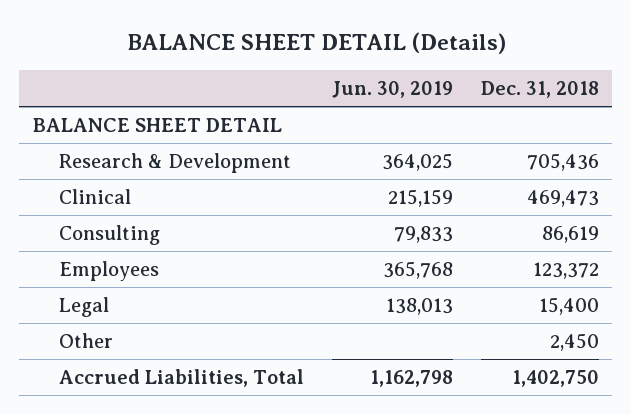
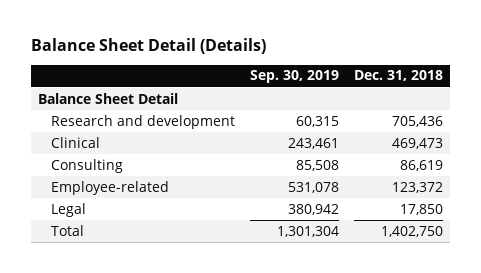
[126,31,506,54] BALANCE SHEET DETAIL (Details) -> [30,38,266,55] Balance Sheet Detail (Details)
[331,81,453,99] Jun. 30, 2019 -> none
none -> [249,70,339,84] Sep. 30, 2019
[32,118,282,133] BALANCE SHEET DETAIL -> [38,92,179,104] Balance Sheet Detail
[59,153,292,174] Research & Development -> [50,114,235,129] Research and development
[59,333,114,349] Other -> none
[59,261,160,282] Employees -> [50,180,169,195] Employee-related
[538,297,599,316] 15,400 -> [399,203,443,215] 17,850
[59,369,305,388] Accrued Liabilities, Total -> [50,224,84,236] Total

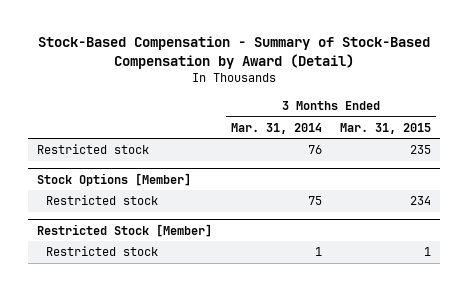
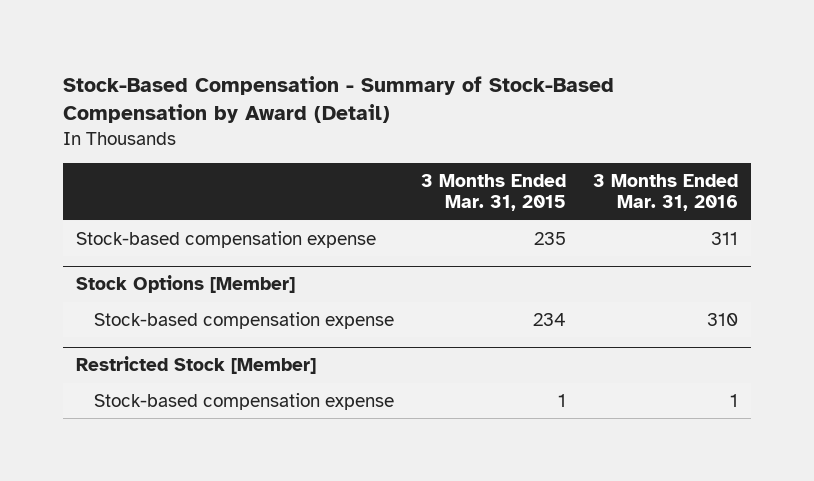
[230,122,322,134] Mar. 31, 2014 -> none
none -> [592,174,738,212] 3 Months Ended Mar. 31, 2016
[37,144,150,155] Restricted stock -> [76,230,377,248] Stock-based compensation expense
[46,195,159,206] Restricted stock -> [94,311,395,329] Stock-based compensation expense
[46,246,159,257] Restricted stock -> none
none -> [94,392,395,410] Stock-based compensation expense

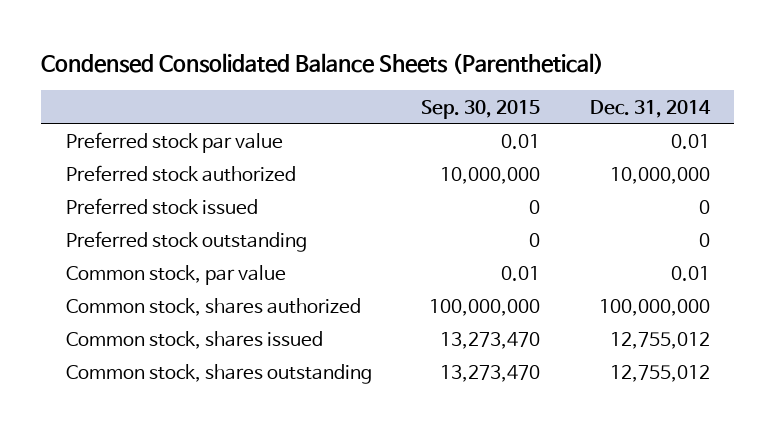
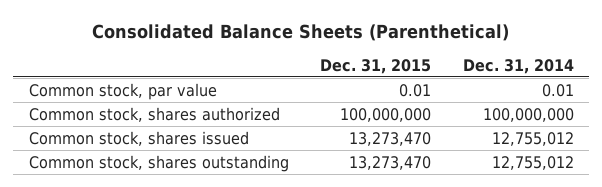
[41,53,605,75] Condensed Consolidated Balance Sheets (Parenthetical) -> [92,23,510,41] Consolidated Balance Sheets (Parenthetical)
[421,99,541,119] Sep. 30, 2015 -> none
none -> [320,58,432,74] Dec. 31, 2015
[66,131,284,153] Preferred stock par value -> none
[66,164,297,182] Preferred stock authorized -> none
[66,197,259,215] Preferred stock issued -> none
[66,230,308,252] Preferred stock outstanding -> none

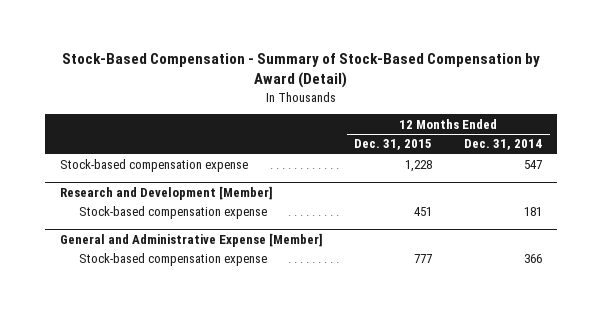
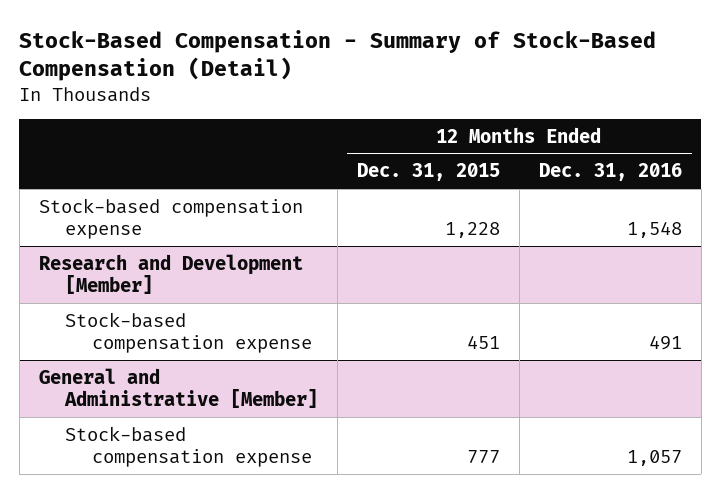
[61,53,540,89] Stock-Based Compensation - Summary of Stock-Based Compensation by Award (Detail) -> [19,29,657,82] Stock-Based Compensation - Summary of Stock-Based Compensation (Detail)
[463,139,542,151] Dec. 31, 2014 -> none
none -> [538,163,682,182] Dec. 31, 2016
[60,233,324,248] General and Administrative Expense [Member] -> [38,367,319,408] General and Administrative [Member]

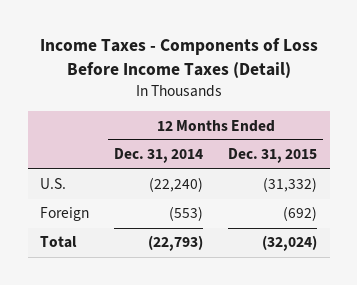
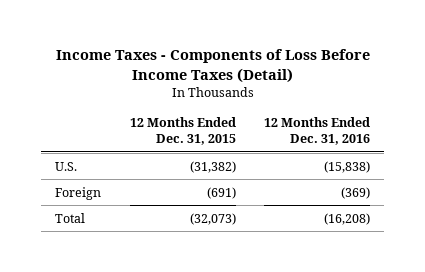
[114,148,204,164] Dec. 31, 2014 -> none
none -> [263,117,370,146] 12 Months Ended Dec. 31, 2016
[263,177,318,193] (31,332) -> [189,160,236,173] (31,382)
[283,206,318,222] (692) -> [206,186,236,199] (691)
[262,235,318,252] (32,024) -> [189,212,236,225] (32,073)

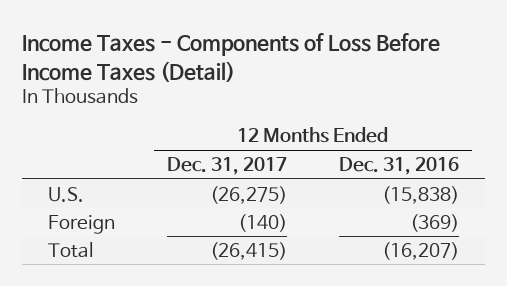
[129,117,236,146] 12 Months Ended Dec. 31, 2015 -> none
none -> [166,156,287,175] Dec. 31, 2017
[323,212,370,225] (16,208) -> [382,241,460,260] (16,207)

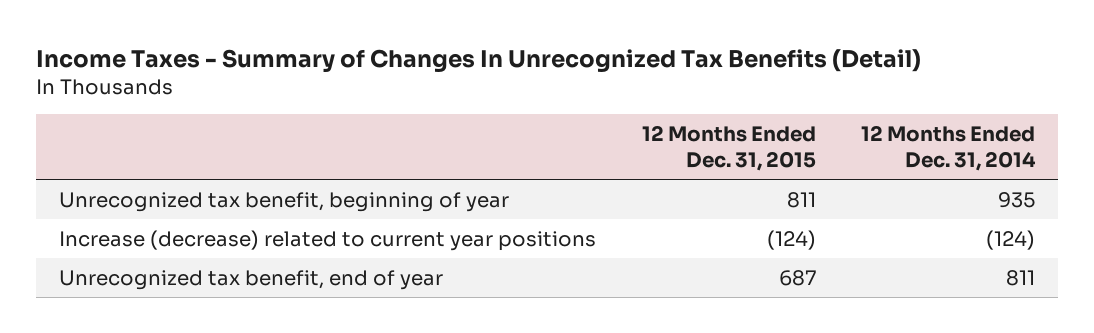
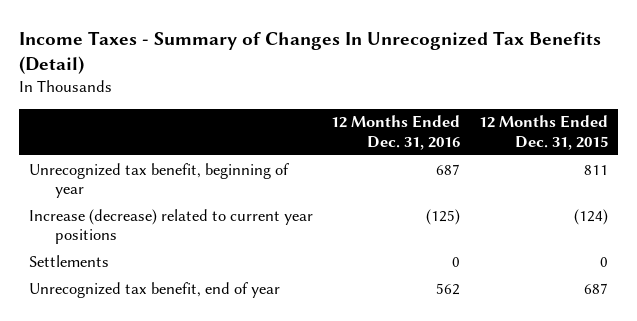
[861,125,1037,171] 12 Months Ended Dec. 31, 2014 -> none
none -> [331,115,461,150] 12 Months Ended Dec. 31, 2016
none -> [28,254,109,267] Settlements

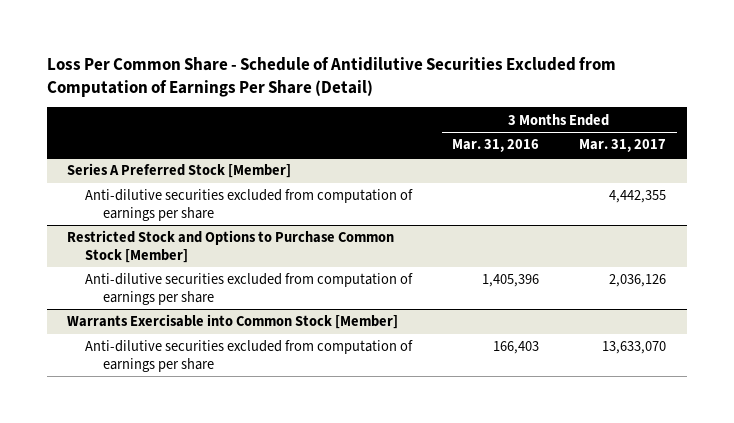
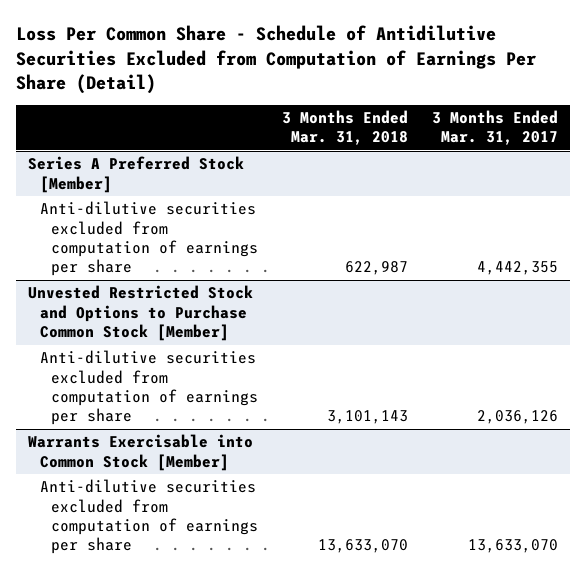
[452,139,540,153] Mar. 31, 2016 -> none
none -> [282,110,409,146] 3 Months Ended Mar. 31, 2018
[67,230,395,263] Restricted Stock and Options to Purchase Common Stock [Member] -> [27,285,253,342] Unvested Restricted Stock and Options to Purchase Common Stock [Member]

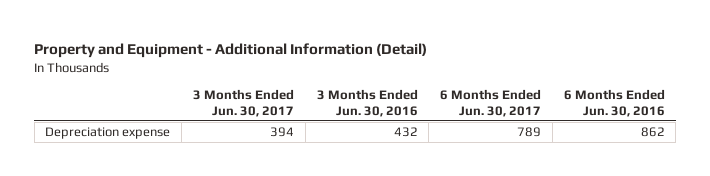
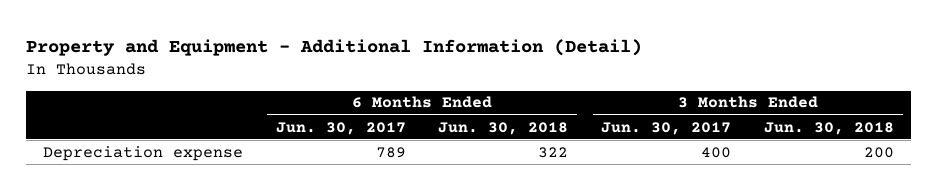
[316,88,418,117] 3 Months Ended Jun. 30, 2016 -> none
[563,88,665,117] 6 Months Ended Jun. 30, 2016 -> none
none -> [438,121,569,135] Jun. 30, 2018
none -> [764,121,895,135] Jun. 30, 2018
[269,127,294,138] 394 -> [701,146,732,158] 400

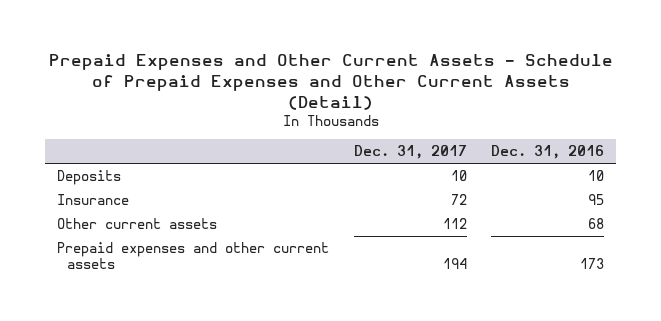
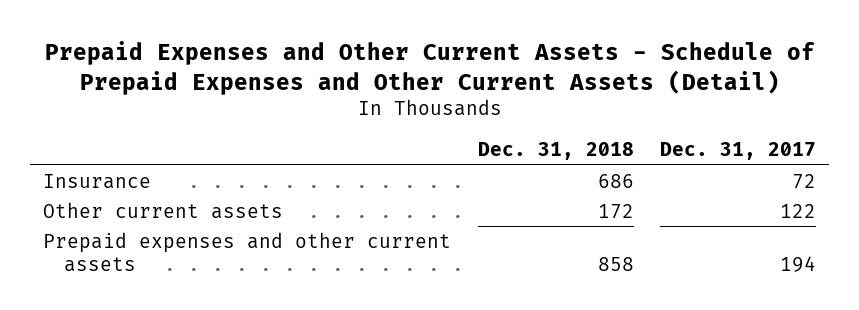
[491,145,605,160] Dec. 31, 2016 -> none
none -> [477,142,634,161] Dec. 31, 2018
[57,169,122,185] Deposits -> none
[442,217,467,229] 112 -> [779,203,816,218] 122

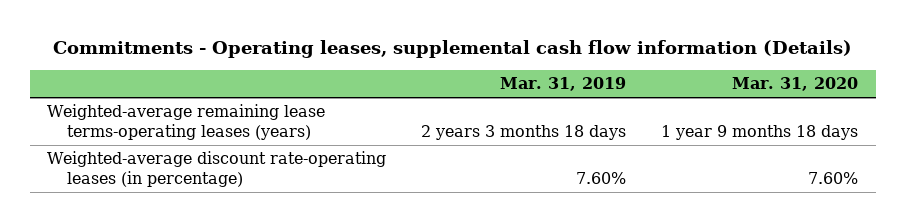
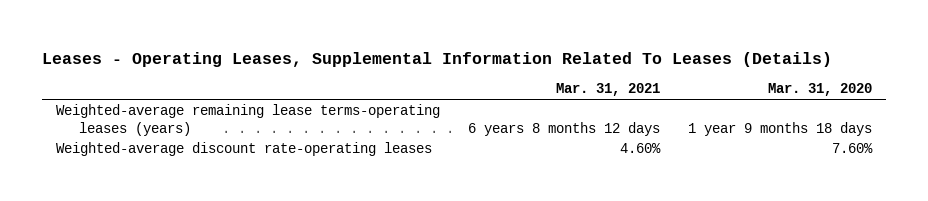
[52,40,852,59] Commitments - Operating leases, supplemental cash flow information (Details) -> [42,51,833,67] Leases - Operating Leases, Supplemental Information Related To Leases (Details)
[500,76,627,91] Mar. 31, 2019 -> none
none -> [556,83,661,97] Mar. 31, 2021
[47,151,387,187] Weighted-average discount rate-operating leases (in percentage) -> [56,142,433,157] Weighted-average discount rate-operating leases

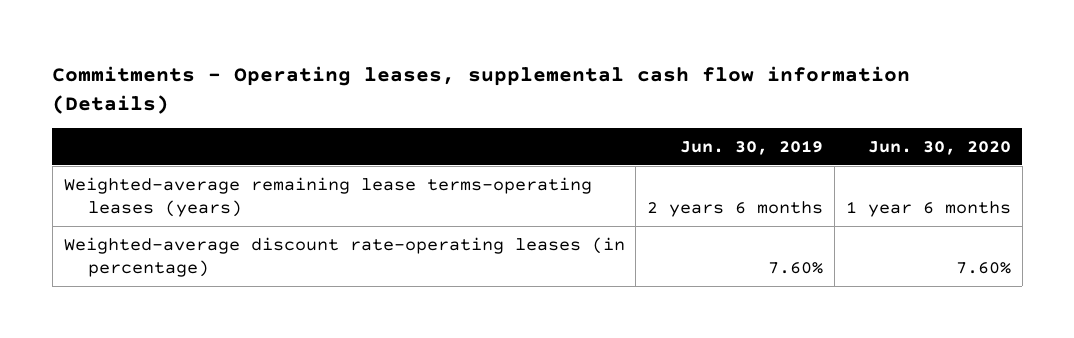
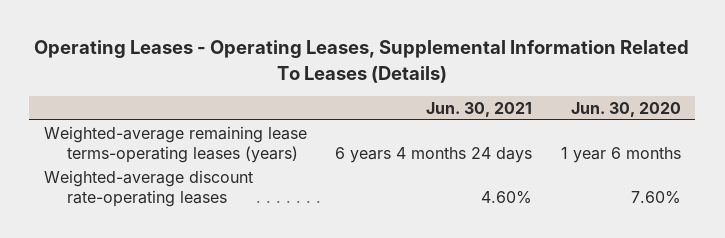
[52,65,911,114] Commitments - Operating leases, supplemental cash flow information (Details) -> [34,40,690,83] Operating Leases - Operating Leases, Supplemental Information Related To Leases (Details)
[680,139,824,155] Jun. 30, 2019 -> none
none -> [426,101,533,117] Jun. 30, 2021
[63,236,625,278] Weighted-average discount rate-operating leases (in percentage) -> [43,169,253,208] Weighted-average discount rate-operating leases

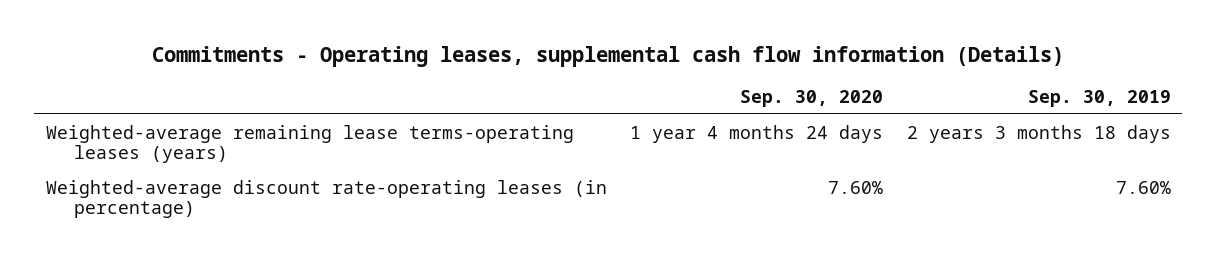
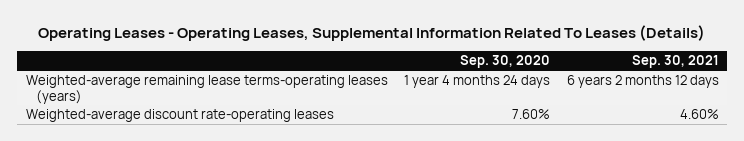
[152,45,1065,67] Commitments - Operating leases, supplemental cash flow information (Details) -> [38,24,706,41] Operating Leases - Operating Leases, Supplemental Information Related To Leases (Details)
[1027,90,1171,108] Sep. 30, 2019 -> none
none -> [631,55,719,69] Sep. 30, 2021
[46,179,608,219] Weighted-average discount rate-operating leases (in percentage) -> [25,109,334,123] Weighted-average discount rate-operating leases

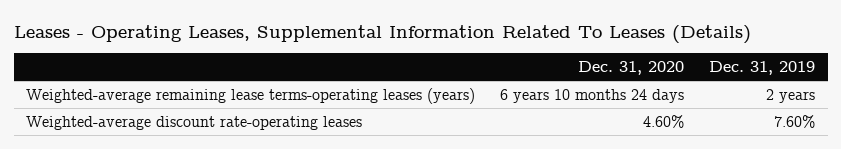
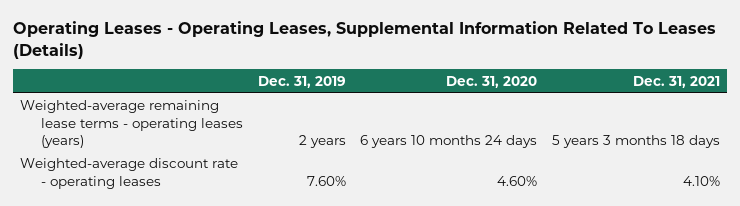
[13,24,751,44] Leases - Operating Leases, Supplemental Information Related To Leases (Details) -> [12,21,716,59] Operating Leases - Operating Leases, Supplemental Information Related To Leases (Details)
none -> [632,75,720,88] Dec. 31, 2021
[26,87,476,104] Weighted-average remaining lease terms-operating leases (years) -> [20,100,244,148] Weighted-average remaining lease terms - operating leases (years)
[26,115,363,130] Weighted-average discount rate-operating leases -> [20,158,239,189] Weighted-average discount rate - operating leases

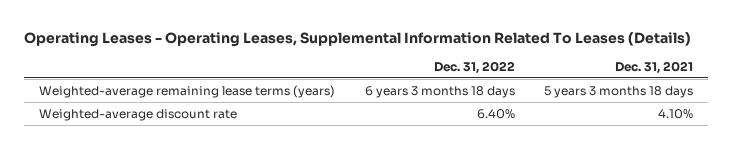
[257,75,346,88] Dec. 31, 2019 -> none
[446,75,538,88] Dec. 31, 2020 -> none
none -> [433,60,515,74] Dec. 31, 2022
[20,100,244,148] Weighted-average remaining lease terms - operating leases (years) -> [38,84,335,98] Weighted-average remaining lease terms (years)
[20,158,239,189] Weighted-average discount rate - operating leases -> [38,108,237,121] Weighted-average discount rate

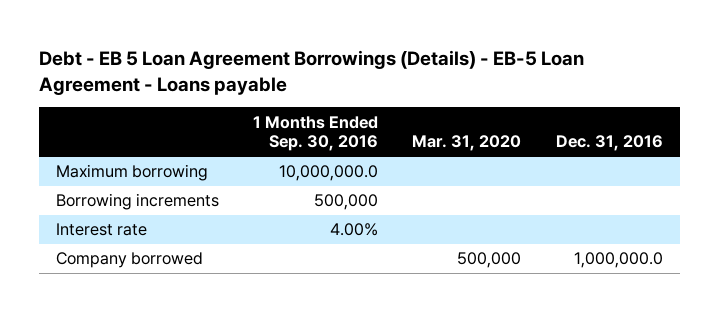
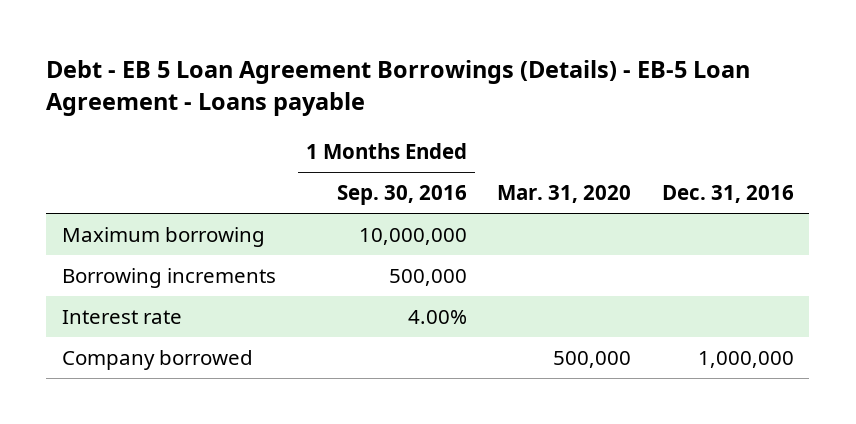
[279,165,379,182] 10,000,000.0 -> [359,228,468,246] 10,000,000
[573,252,663,269] 1,000,000.0 -> [697,351,794,369] 1,000,000

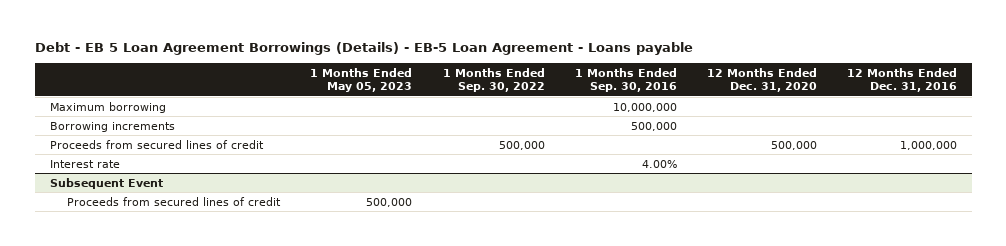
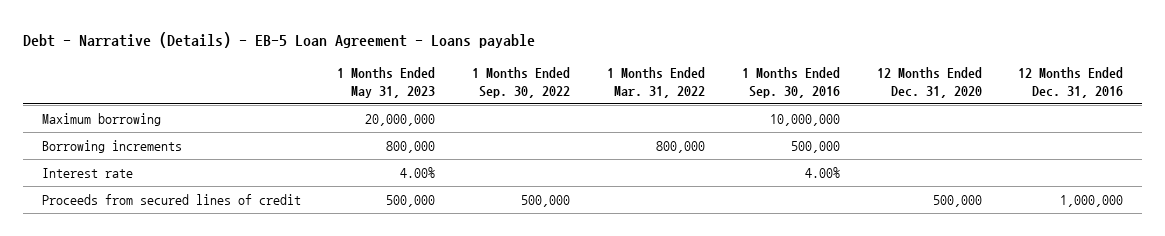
[34,41,693,55] Debt - EB 5 Loan Agreement Borrowings (Details) - EB-5 Loan Agreement - Loans payable -> [23,31,536,48] Debt - Narrative (Details) - EB-5 Loan Agreement - Loans payable
[310,67,413,93] 1 Months Ended May 05, 2023 -> none
none -> [337,66,436,98] 1 Months Ended May 31, 2023
none -> [607,66,706,98] 1 Months Ended Mar. 31, 2022
[49,177,163,189] Subsequent Event -> none
[67,196,282,206] Proceeds from secured lines of credit -> none
[49,139,264,149] Proceeds from secured lines of credit -> [41,193,301,205] Proceeds from secured lines of credit

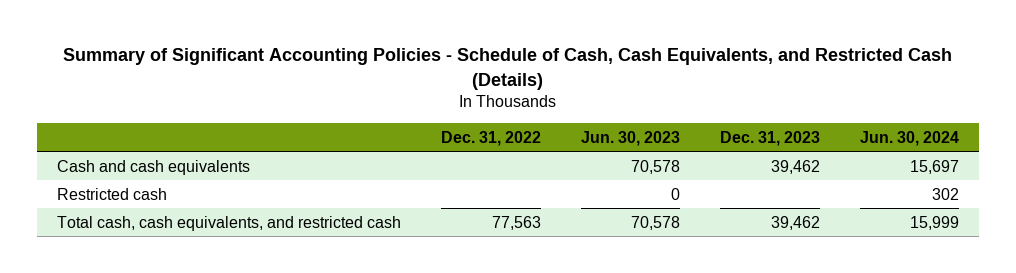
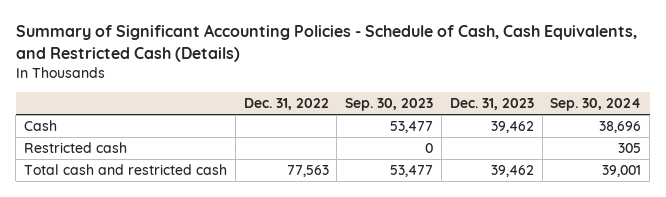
[580,130,680,146] Jun. 30, 2023 -> none
[860,130,960,146] Jun. 30, 2024 -> none
none -> [345,97,434,111] Sep. 30, 2023
none -> [550,97,642,111] Sep. 30, 2024
[56,159,250,175] Cash and cash equivalents -> [24,120,58,132] Cash
[56,215,401,231] Total cash, cash equivalents, and restricted cash -> [24,164,228,176] Total cash and restricted cash

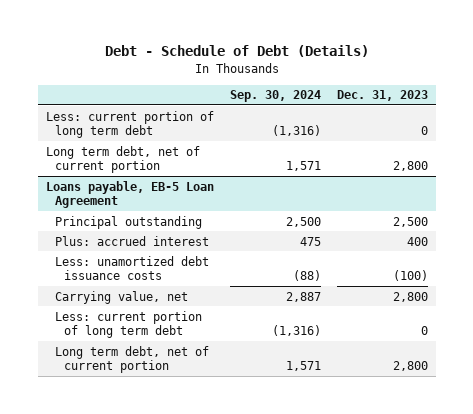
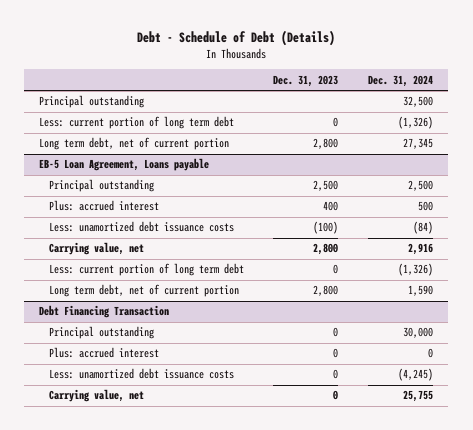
[229,90,321,103] Sep. 30, 2024 -> none
none -> [368,74,434,87] Dec. 31, 2024
none -> [39,95,145,109] Principal outstanding
[45,180,214,209] Loans payable, EB-5 Loan Agreement -> [39,158,210,172] EB-5 Loan Agreement, Loans payable
none -> [39,305,170,319] Debt Financing Transaction
none -> [48,326,154,340] Principal outstanding
none -> [48,347,159,359] Plus: accrued interest
none -> [48,368,234,380] Less: unamortized debt issuance costs
none -> [48,389,144,403] Carrying value, net

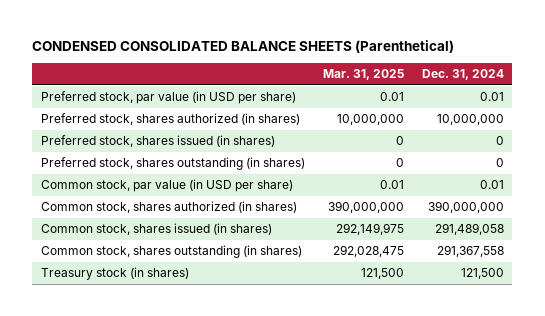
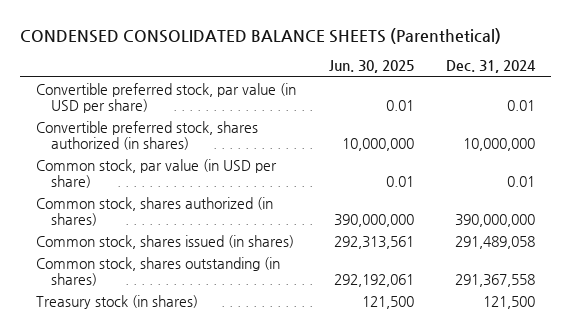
[322,69,404,81] Mar. 31, 2025 -> none
none -> [328,60,414,74] Jun. 30, 2025
[41,135,276,148] Preferred stock, shares issued (in shares) -> none
[41,157,306,171] Preferred stock, shares outstanding (in shares) -> none
[41,91,297,105] Preferred stock, par value (in USD per share) -> [36,82,297,113] Convertible preferred stock, par value (in USD per share)
[41,113,301,126] Preferred stock, shares authorized (in shares) -> [36,120,259,150] Convertible preferred stock, shares authorized (in shares)

